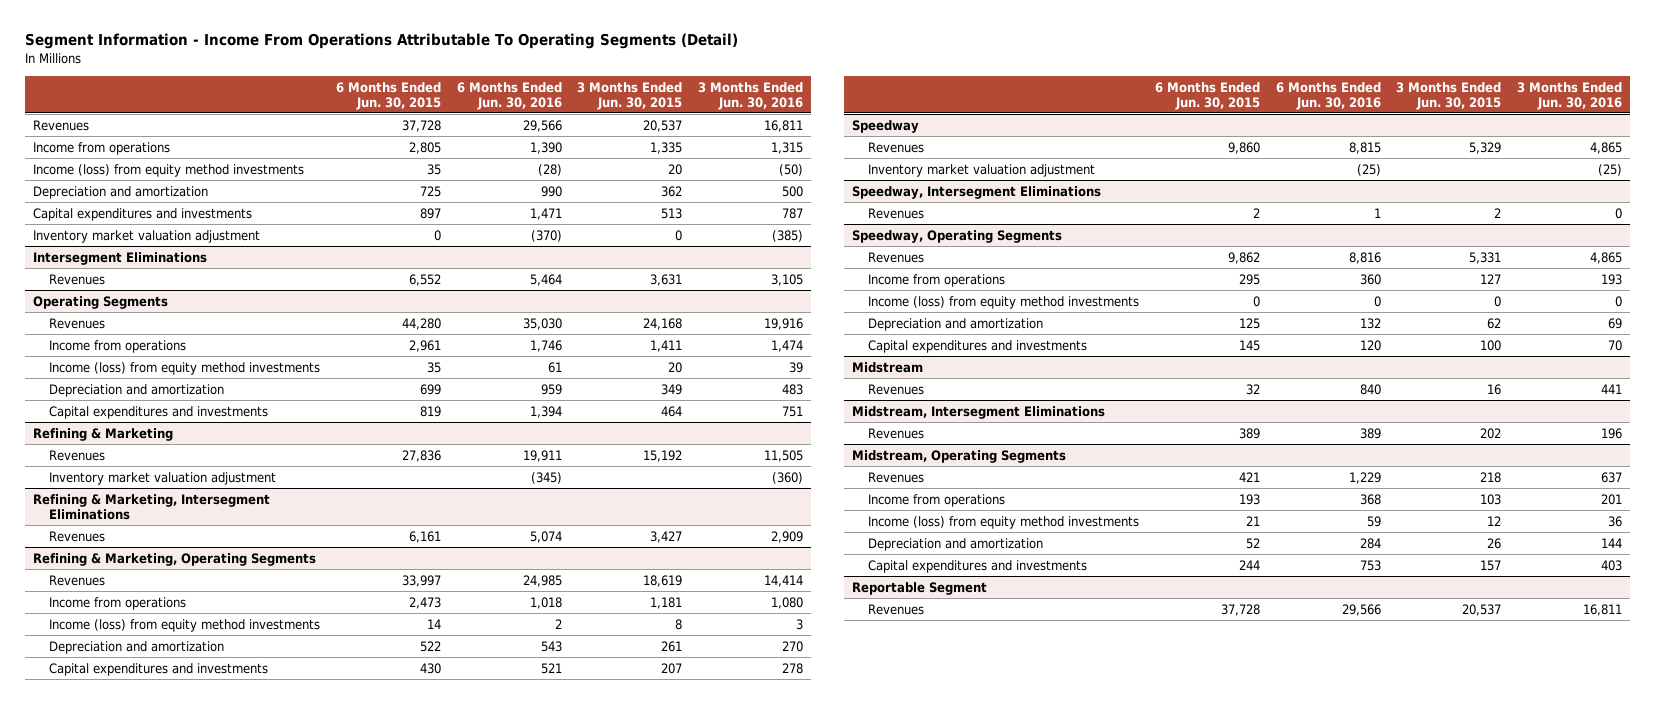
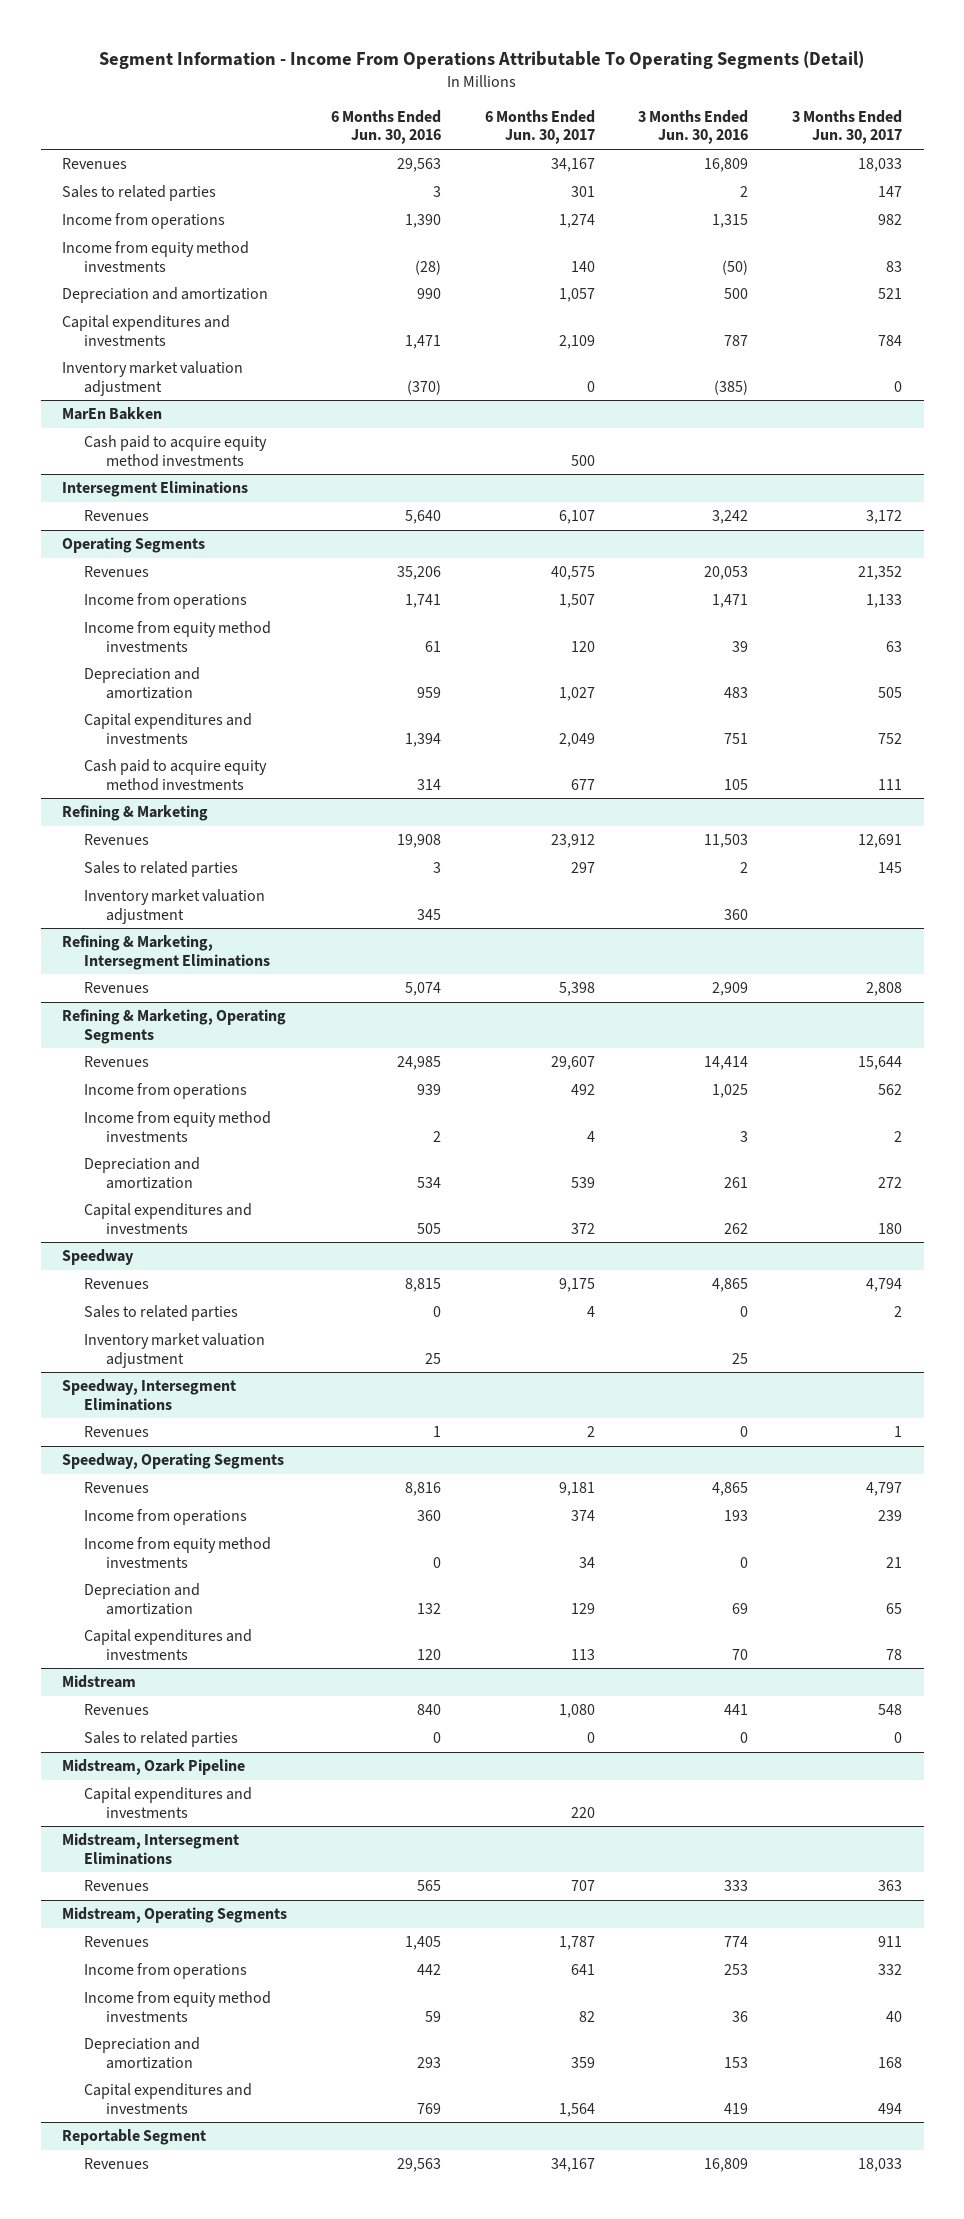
[335,81,441,110] 6 Months Ended Jun. 30, 2015 -> none
[577,81,683,110] 3 Months Ended Jun. 30, 2015 -> none
none -> [484,110,595,145] 6 Months Ended Jun. 30, 2017
none -> [791,110,902,145] 3 Months Ended Jun. 30, 2017
[522,119,562,132] 29,566 -> [397,158,442,173] 29,563
[764,119,804,132] 16,811 -> [704,158,749,173] 16,809
none -> [62,185,217,202] Sales to related parties
[32,163,304,177] Income (loss) from equity method investments -> [62,241,250,272] Income from equity method investments
none -> [62,407,163,421] MarEn Bakken
none -> [84,435,268,467] Cash paid to acquire equity method investments
[529,273,562,286] 5,464 -> [405,510,442,525] 5,640
[771,273,804,286] 3,105 -> [712,510,749,525] 3,242
[522,317,562,330] 35,030 -> [397,566,442,581] 35,206
[764,317,804,330] 19,916 -> [704,566,749,581] 20,053
[529,339,562,352] 1,746 -> [405,594,442,609] 1,741
[771,339,804,352] 1,474 -> [712,594,749,609] 1,471
[49,361,321,375] Income (loss) from equity method investments -> [84,621,272,652] Income from equity method investments
none -> [84,759,268,791] Cash paid to acquire equity method investments
[522,449,562,462] 19,911 -> [397,834,442,849] 19,908
[764,449,804,462] 11,505 -> [704,834,749,849] 11,503
none -> [84,861,239,878] Sales to related parties
[530,471,562,484] (345) -> [417,908,442,920] 345
[772,471,804,484] (360) -> [724,908,749,920] 360
[529,596,562,609] 1,018 -> [417,1084,442,1096] 939
[771,596,804,609] 1,080 -> [712,1084,749,1099] 1,025
[49,618,321,632] Income (loss) from equity method investments -> [84,1111,272,1142] Income from equity method investments
[540,640,562,652] 543 -> [417,1176,442,1188] 534
[782,640,804,652] 270 -> [724,1176,749,1188] 261
[540,662,562,674] 521 -> [417,1222,442,1234] 505
[782,662,804,674] 278 -> [724,1222,749,1234] 262
none -> [84,1305,239,1322] Sales to related parties
[1356,163,1381,176] (25) -> [425,1352,442,1364] 25
[1598,163,1623,176] (25) -> [732,1352,749,1364] 25
[868,295,1140,309] Income (loss) from equity method investments -> [84,1537,272,1568] Income from equity method investments
none -> [84,1731,239,1748] Sales to related parties
none -> [62,1759,246,1776] Midstream, Ozark Pipeline
none -> [84,1787,253,1818] Capital expenditures and investments
[1359,427,1381,439] 389 -> [417,1880,442,1892] 565
[1601,427,1623,439] 196 -> [724,1880,749,1892] 333
[1348,471,1381,484] 1,229 -> [405,1936,442,1951] 1,405
[1601,471,1623,483] 637 -> [724,1936,749,1948] 774
[1359,493,1381,505] 368 -> [417,1964,442,1976] 442
[1601,493,1623,505] 201 -> [724,1964,749,1976] 253
[868,515,1140,529] Income (loss) from equity method investments -> [84,1991,272,2022] Income from equity method investments
[1359,537,1381,549] 284 -> [417,2056,442,2068] 293
[1601,537,1623,548] 144 -> [724,2056,749,2068] 153
[1359,559,1381,571] 753 -> [417,2102,442,2114] 769
[1601,559,1623,571] 403 -> [724,2102,749,2114] 419
[1341,603,1381,616] 29,566 -> [397,2158,442,2173] 29,563
[1583,603,1623,616] 16,811 -> [704,2158,749,2173] 16,809

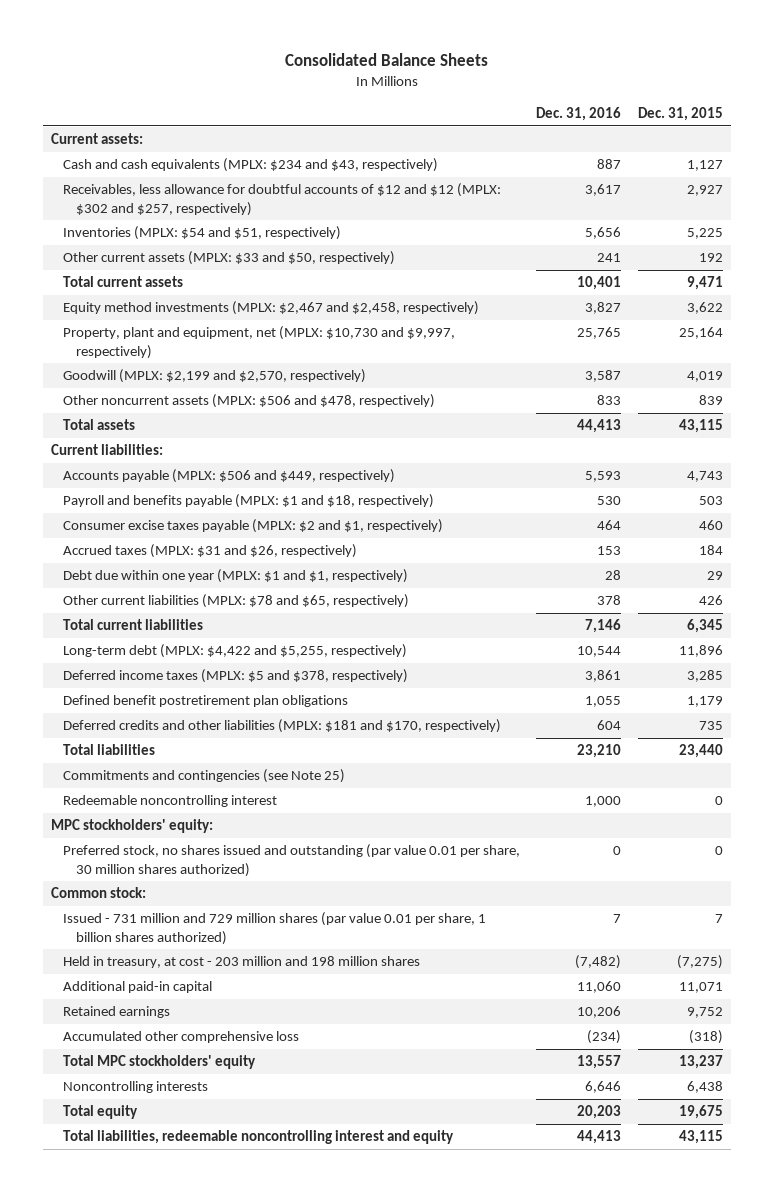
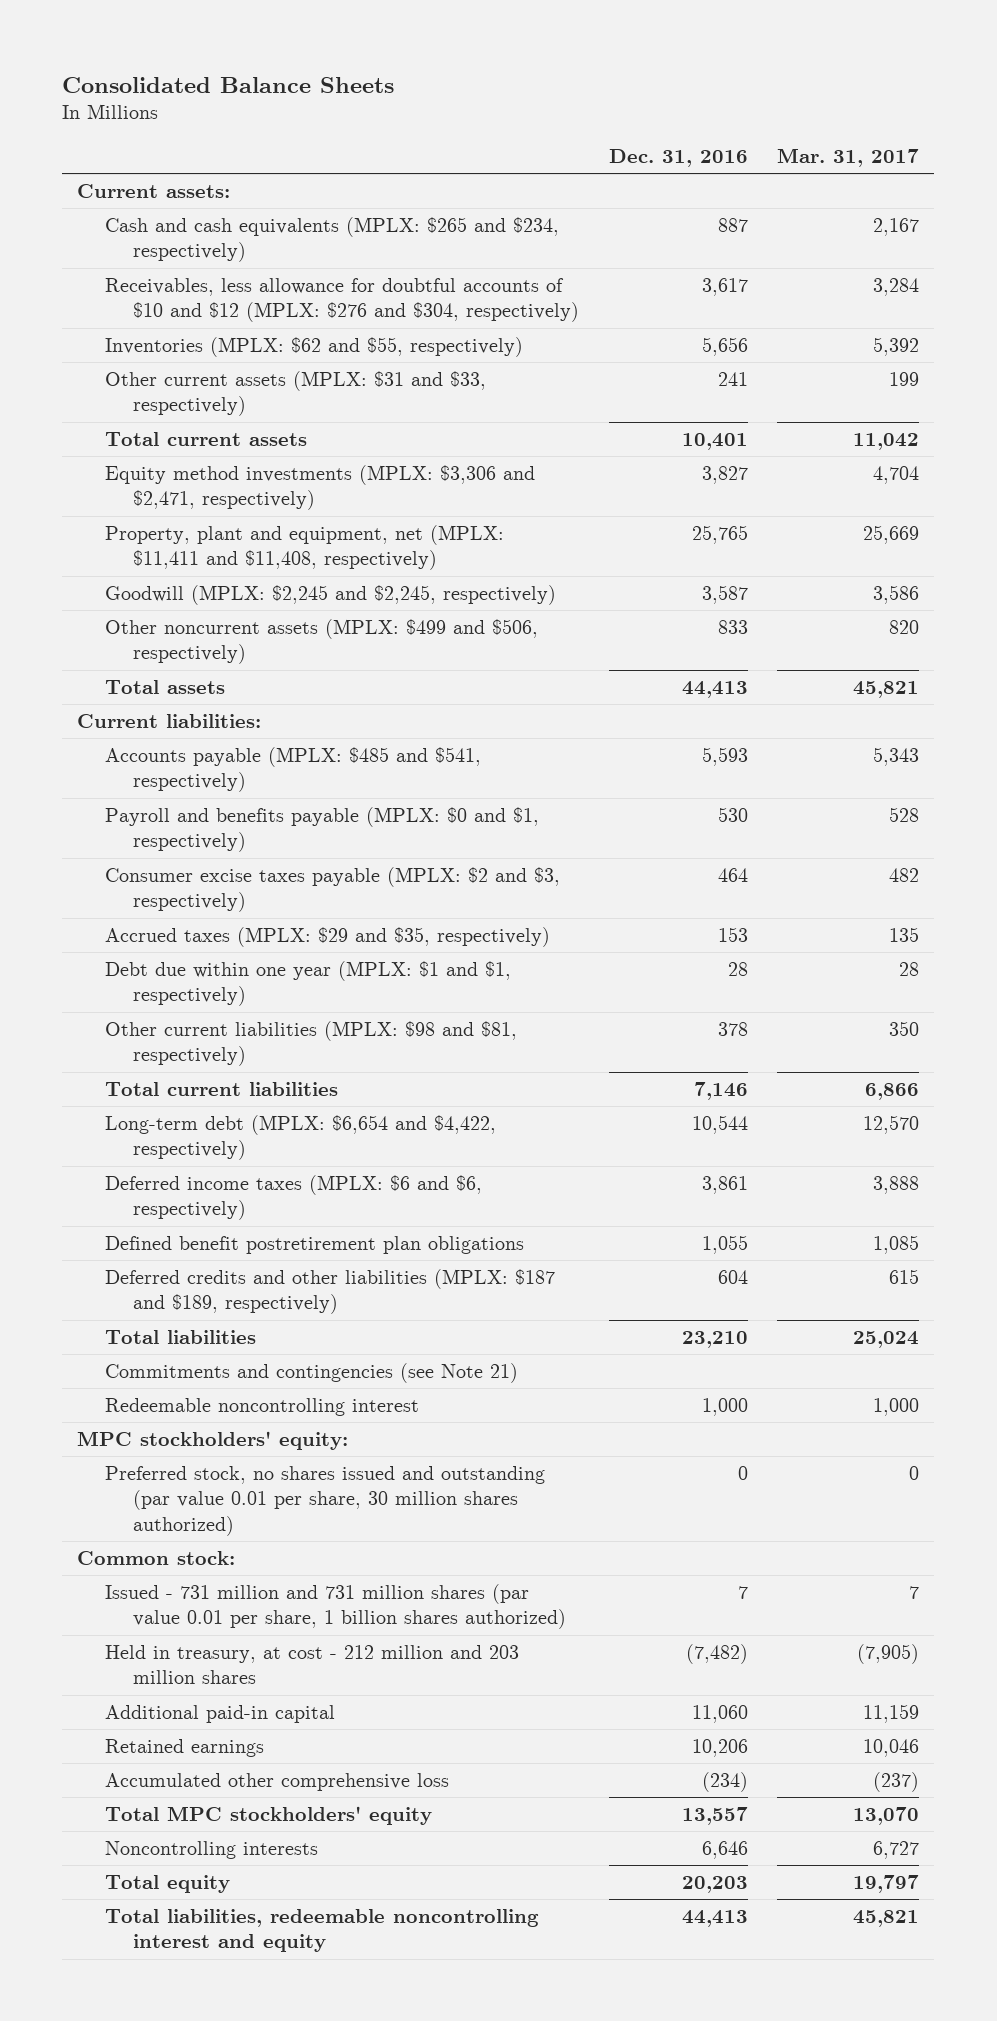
[637,107,723,122] Dec. 31, 2015 -> none
none -> [777,147,920,167] Mar. 31, 2017
[63,158,439,173] Cash and cash equivalents (MPLX: $234 and $43, respectively) -> [104,216,559,263] Cash and cash equivalents (MPLX: $265 and $234, respectively)
[63,183,502,216] Receivables, less allowance for doubtful accounts of $12 and $12 (MPLX: $302 and $257, respectively) -> [104,277,579,323] Receivables, less allowance for doubtful accounts of $10 and $12 (MPLX: $276 and $304, respectively)
[63,226,342,241] Inventories (MPLX: $54 and $51, respectively) -> [104,336,523,357] Inventories (MPLX: $62 and $55, respectively)
[63,251,396,266] Other current assets (MPLX: $33 and $50, respectively) -> [104,370,486,417] Other current assets (MPLX: $31 and $33, respectively)
[63,301,480,316] Equity method investments (MPLX: $2,467 and $2,458, respectively) -> [104,464,535,511] Equity method investments (MPLX: $3,306 and $2,471, respectively)
[63,326,456,359] Property, plant and equipment, net (MPLX: $10,730 and $9,997, respectively) -> [104,524,504,571] Property, plant and equipment, net (MPLX: $11,411 and $11,408, respectively)
[63,369,367,384] Goodwill (MPLX: $2,199 and $2,570, respectively) -> [104,584,556,605] Goodwill (MPLX: $2,245 and $2,245, respectively)
[63,394,436,409] Other noncurrent assets (MPLX: $506 and $478, respectively) -> [104,618,538,665] Other noncurrent assets (MPLX: $499 and $506, respectively)
[63,469,396,484] Accounts payable (MPLX: $506 and $449, respectively) -> [104,746,481,793] Accounts payable (MPLX: $485 and $541, respectively)
[63,494,435,509] Payroll and benefits payable (MPLX: $1 and $18, respectively) -> [104,806,539,853] Payroll and benefits payable (MPLX: $0 and $1, respectively)
[63,519,444,534] Consumer excise taxes payable (MPLX: $2 and $1, respectively) -> [104,866,560,913] Consumer excise taxes payable (MPLX: $2 and $3, respectively)
[63,544,358,559] Accrued taxes (MPLX: $31 and $26, respectively) -> [104,926,550,947] Accrued taxes (MPLX: $29 and $35, respectively)
[63,594,410,609] Other current liabilities (MPLX: $78 and $65, respectively) -> [104,1020,517,1067] Other current liabilities (MPLX: $98 and $81, respectively)
[63,644,408,659] Long-term debt (MPLX: $4,422 and $5,255, respectively) -> [104,1114,496,1161] Long-term debt (MPLX: $6,654 and $4,422, respectively)
[63,669,409,684] Deferred income taxes (MPLX: $5 and $378, respectively) -> [104,1174,482,1221] Deferred income taxes (MPLX: $6 and $6, respectively)
[63,719,502,734] Deferred credits and other liabilities (MPLX: $181 and $170, respectively) -> [104,1268,555,1315] Deferred credits and other liabilities (MPLX: $187 and $189, respectively)
[63,769,346,784] Commitments and contingencies (see Note 25) -> [104,1362,518,1383] Commitments and contingencies (see Note 21)
[63,912,487,945] Issued - 731 million and 729 million shares (par value 0.01 per share, 1 billion shares authorized) -> [104,1583,566,1630] Issued - 731 million and 731 million shares (par value 0.01 per share, 1 billion shares authorized)
[63,956,421,969] Held in treasury, at cost - 203 million and 198 million shares -> [104,1644,519,1685] Held in treasury, at cost - 212 million and 203 million shares

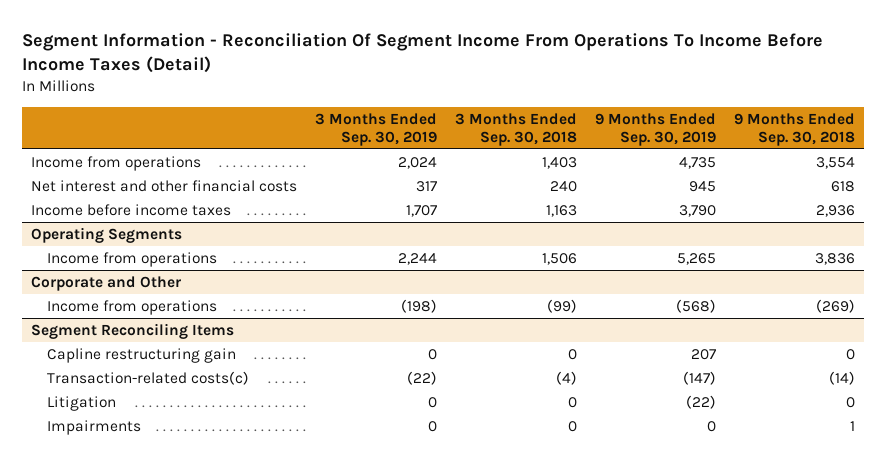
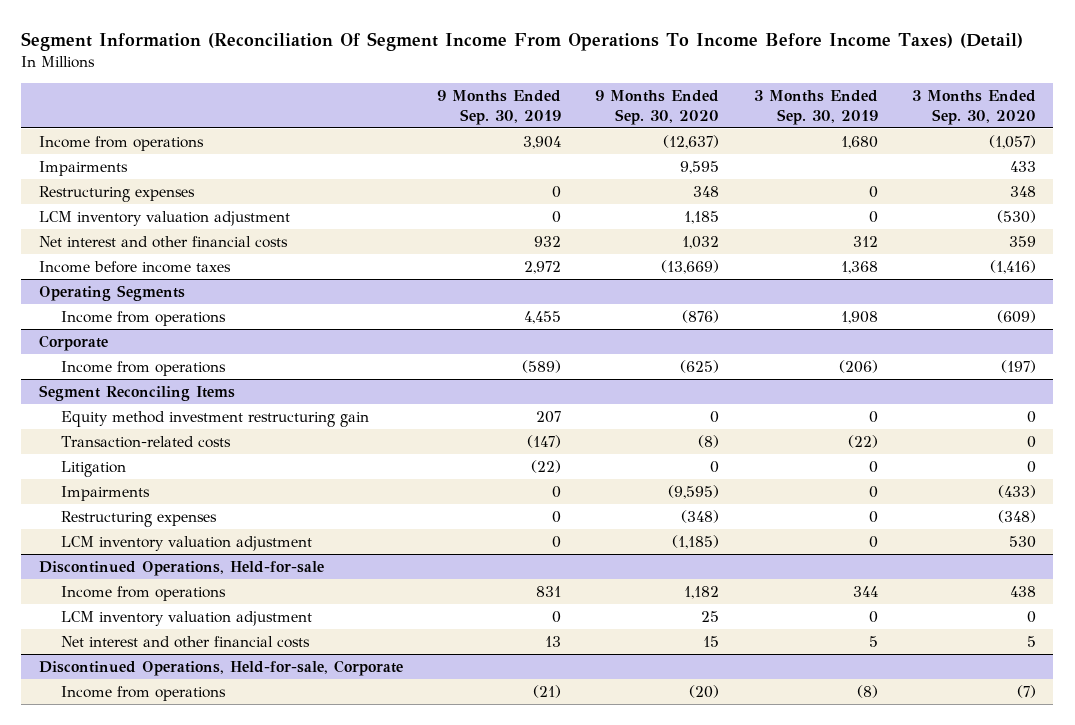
[21,32,823,74] Segment Information - Reconciliation Of Segment Income From Operations To Income Before Income Taxes (Detail) -> [21,31,1024,51] Segment Information (Reconciliation Of Segment Income From Operations To Income Before Income Taxes) (Detail)
[454,112,577,147] 3 Months Ended Sep. 30, 2018 -> none
[734,112,856,147] 9 Months Ended Sep. 30, 2018 -> none
none -> [595,90,720,125] 9 Months Ended Sep. 30, 2020
none -> [912,90,1037,125] 3 Months Ended Sep. 30, 2020
[397,156,437,169] 2,024 -> [840,136,878,150] 1,680
[679,156,717,169] 4,735 -> [522,136,561,150] 3,904
none -> [38,161,128,177] Impairments
none -> [38,186,195,203] Restructuring expenses
none -> [38,211,290,227] LCM inventory valuation adjustment
[415,180,437,192] 317 -> [852,236,878,248] 312
[689,180,717,192] 945 -> [533,236,561,248] 932
[405,204,437,217] 1,707 -> [840,261,878,275] 1,368
[679,204,717,217] 3,790 -> [523,261,561,275] 2,972
[397,252,437,265] 2,244 -> [840,311,878,325] 1,908
[677,252,717,265] 5,265 -> [523,311,561,325] 4,455
[30,275,181,291] Corporate and Other -> [38,335,108,352] Corporate
[400,298,437,313] (198) -> [838,360,878,374] (206)
[676,298,717,313] (568) -> [521,360,561,374] (589)
[47,347,237,363] Capline restructuring gain -> [60,411,369,428] Equity method investment restructuring gain
[47,370,250,385] Transaction-related costs(c) -> [60,436,231,449] Transaction-related costs
none -> [60,511,217,528] Restructuring expenses
none -> [60,536,312,552] LCM inventory valuation adjustment
none -> [38,561,324,577] Discontinued Operations, Held-for-sale
none -> [60,586,226,602] Income from operations
none -> [60,611,312,627] LCM inventory valuation adjustment
none -> [60,636,310,649] Net interest and other financial costs
none -> [38,660,403,677] Discontinued Operations, Held-for-sale, Corporate
none -> [60,686,226,702] Income from operations

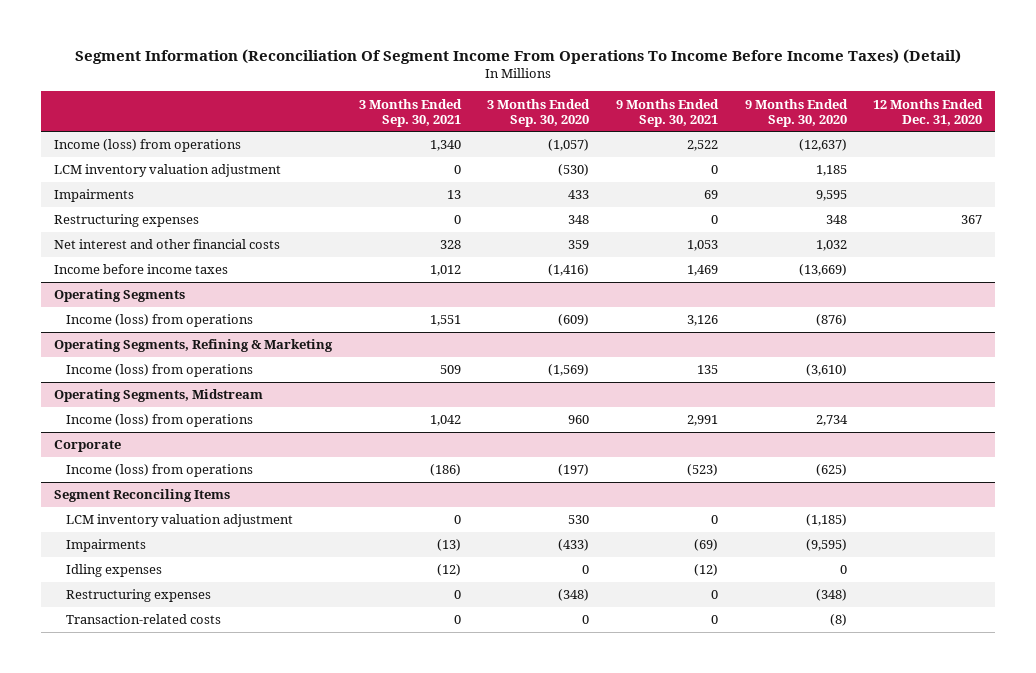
[436,90,561,125] 9 Months Ended Sep. 30, 2019 -> none
[753,90,878,125] 3 Months Ended Sep. 30, 2019 -> none
none -> [358,98,462,127] 3 Months Ended Sep. 30, 2021
none -> [615,98,719,127] 9 Months Ended Sep. 30, 2021
none -> [873,98,984,126] 12 Months Ended Dec. 31, 2020
[38,136,204,152] Income from operations -> [53,139,241,153] Income (loss) from operations
[38,211,290,227] LCM inventory valuation adjustment -> [53,164,281,178] LCM inventory valuation adjustment
[60,311,226,327] Income from operations -> [65,314,253,328] Income (loss) from operations
none -> [53,339,333,353] Operating Segments, Refining & Marketing
none -> [65,364,253,378] Income (loss) from operations
none -> [53,389,263,403] Operating Segments, Midstream
none -> [65,414,253,428] Income (loss) from operations
[60,361,226,377] Income from operations -> [65,464,253,478] Income (loss) from operations
[60,411,369,428] Equity method investment restructuring gain -> none
[60,461,126,478] Litigation -> none
[60,536,312,552] LCM inventory valuation adjustment -> [65,514,293,528] LCM inventory valuation adjustment
none -> [65,564,162,578] Idling expenses
[38,561,324,577] Discontinued Operations, Held-for-sale -> none
[60,586,226,602] Income from operations -> none
[60,611,312,627] LCM inventory valuation adjustment -> none
[60,636,310,649] Net interest and other financial costs -> none
[38,660,403,677] Discontinued Operations, Held-for-sale, Corporate -> none
[60,686,226,702] Income from operations -> none
[60,436,231,449] Transaction-related costs -> [65,614,221,625] Transaction-related costs

